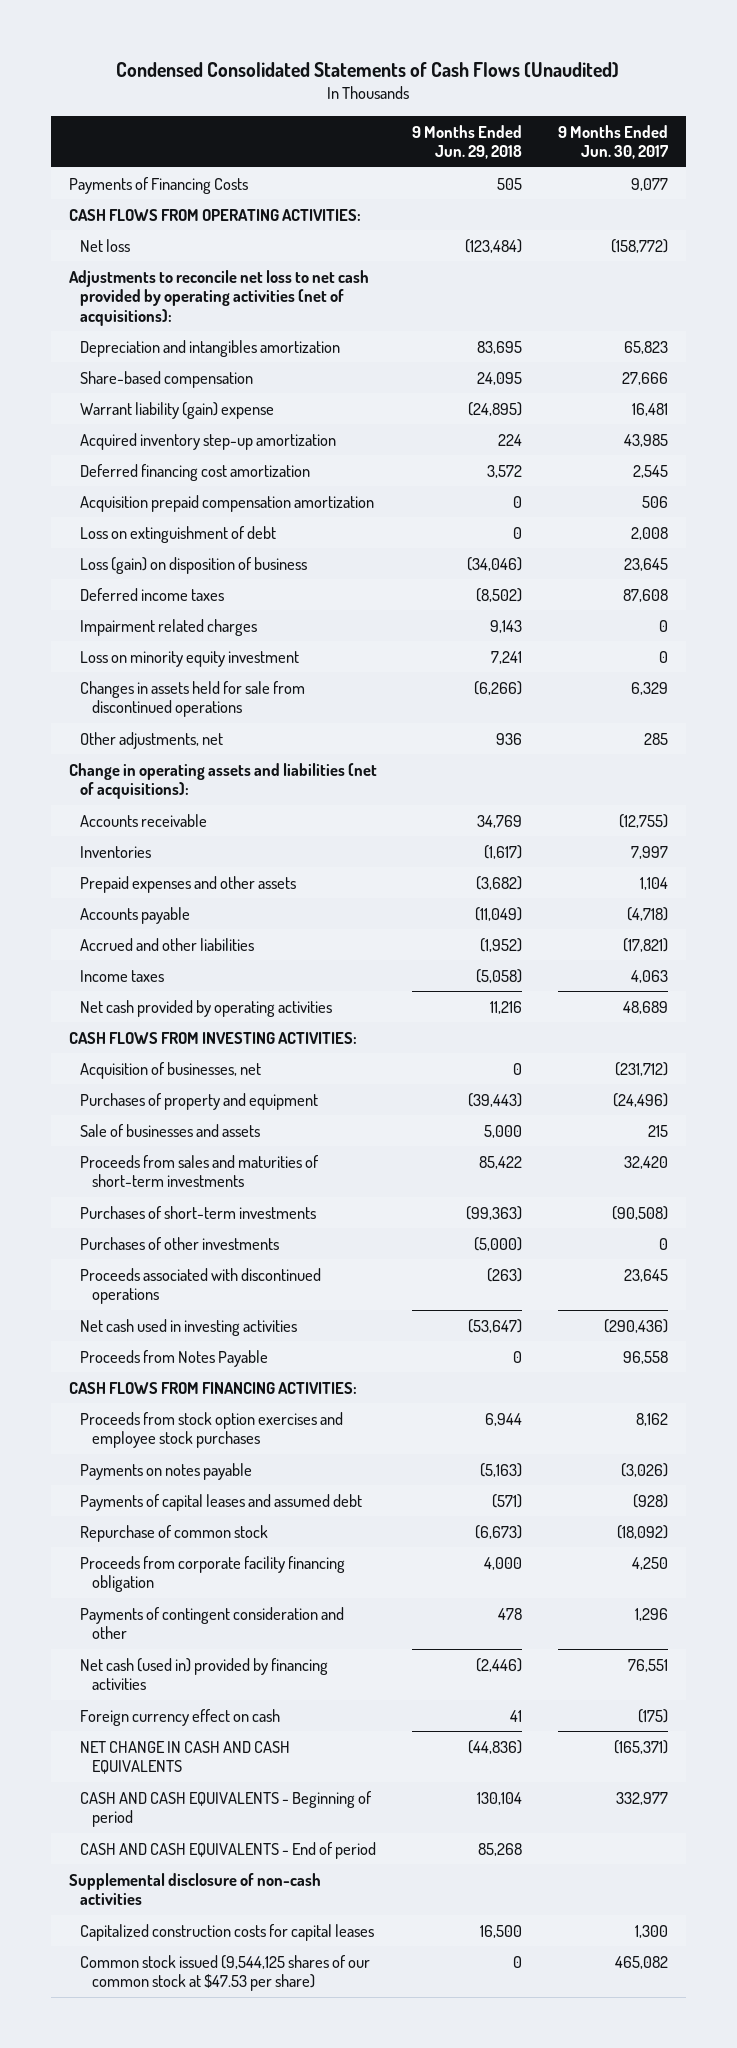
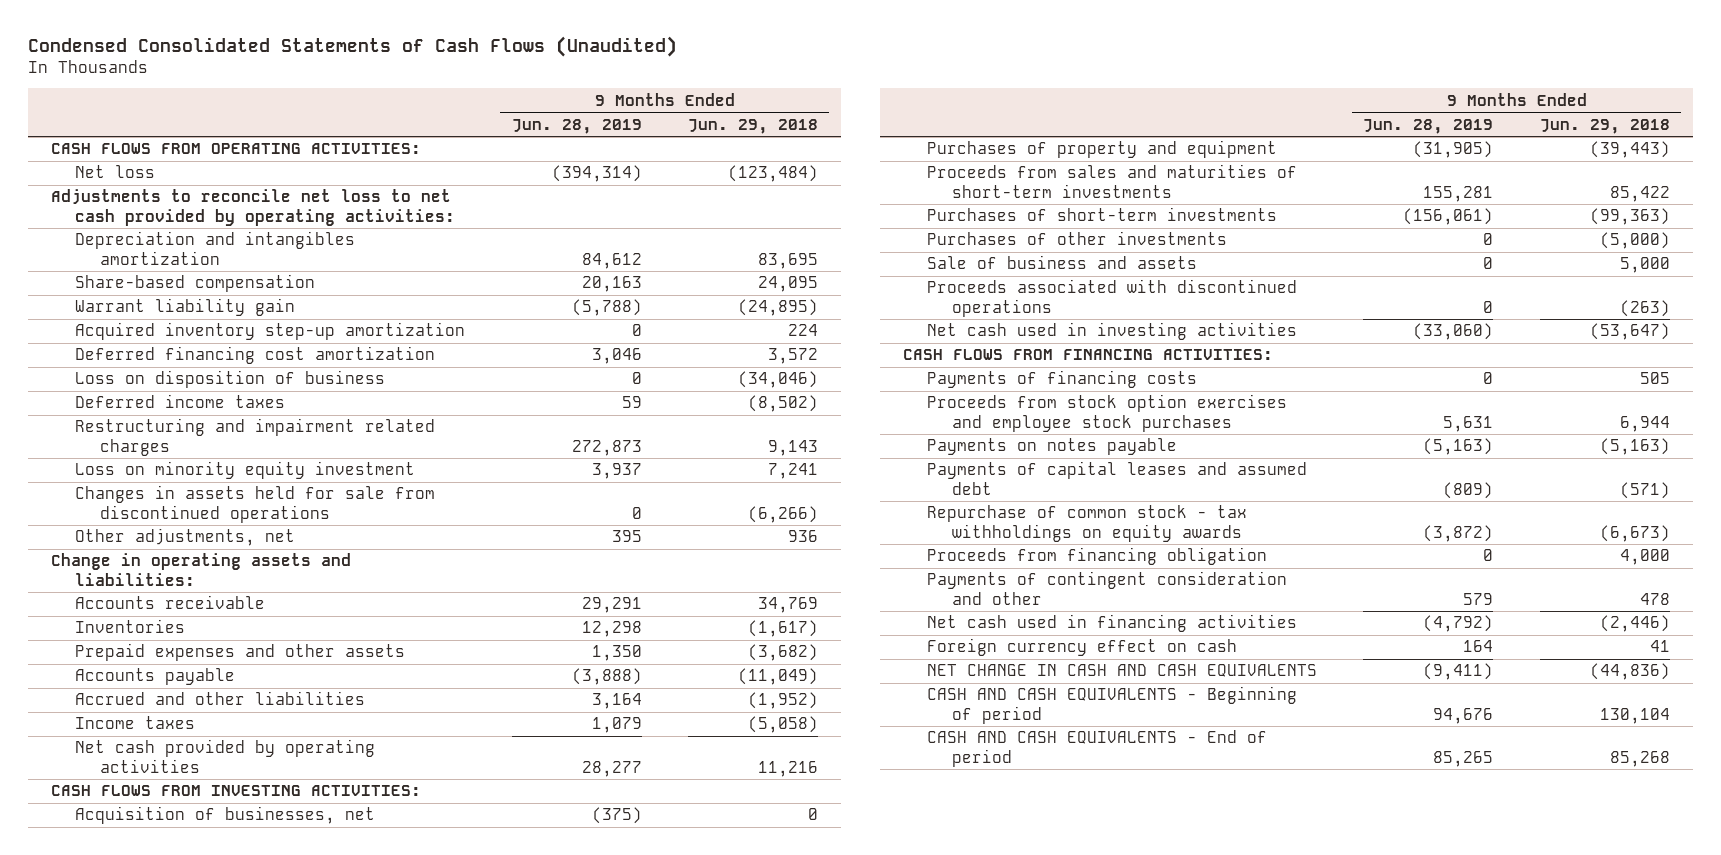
[557,124,669,160] 9 Months Ended Jun. 30, 2017 -> none
none -> [511,118,642,134] Jun. 28, 2019
[68,176,248,194] Payments of Financing Costs -> none
[68,269,369,326] Adjustments to reconcile net loss to net cash provided by operating activities (net of acquisitions): -> [51,189,456,226] Adjustments to reconcile net loss to net cash provided by operating activities:
[80,401,275,419] Warrant liability (gain) expense -> [75,298,296,317] Warrant liability gain
[80,494,375,512] Acquisition prepaid compensation amortization -> none
[80,525,277,543] Loss on extinguishment of debt -> none
[80,556,308,574] Loss (gain) on disposition of business -> [75,370,386,389] Loss on disposition of business
[80,618,258,636] Impairment related charges -> [75,418,436,456] Restructuring and impairment related charges
[68,762,377,800] Change in operating assets and liabilities (net of acquisitions): -> [51,553,352,586] Change in operating assets and liabilities:
[80,1123,261,1137] Sale of businesses and assets -> none
none -> [927,255,1198,270] Sale of business and assets
[80,1349,269,1367] Proceeds from Notes Payable -> none
none -> [927,370,1198,389] Payments of financing costs
[80,1524,269,1542] Repurchase of common stock -> [927,505,1248,542] Repurchase of common stock - tax withholdings on equity awards
[80,1555,346,1593] Proceeds from corporate facility financing obligation -> [927,547,1268,566] Proceeds from financing obligation
[80,1657,329,1691] Net cash (used in) provided by financing activities -> [927,614,1298,633] Net cash used in financing activities
[68,1872,321,1906] Supplemental disclosure of non-cash activities -> none
[80,1923,375,1941] Capitalized construction costs for capital leases -> none
[80,1954,371,1992] Common stock issued (9,544,125 shares of our common stock at $47.53 per share) -> none

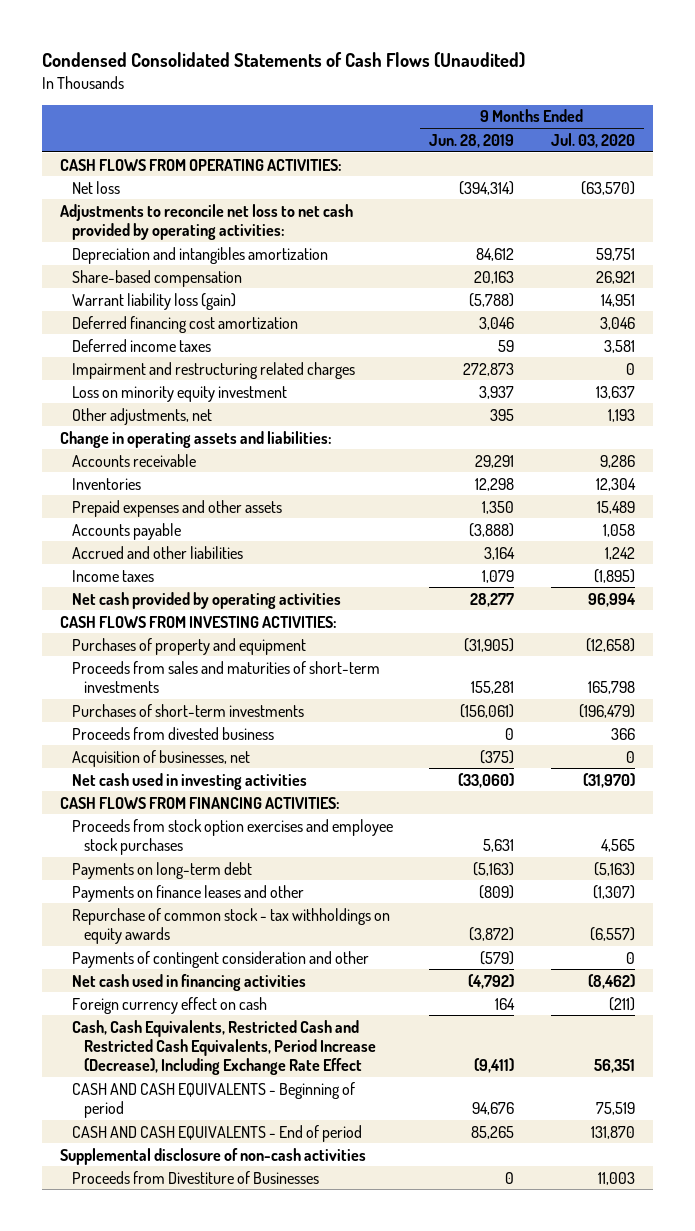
[687,118,818,134] Jun. 29, 2018 -> none
none -> [550,132,635,148] Jul. 03, 2020
[75,322,466,341] Acquired inventory step-up amortization -> none
[75,298,296,317] Warrant liability gain -> [72,292,237,310] Warrant liability loss (gain)
[75,370,386,389] Loss on disposition of business -> none
[75,418,436,456] Restructuring and impairment related charges -> [72,361,356,379] Impairment and restructuring related charges
[75,485,436,523] Changes in assets held for sale from discontinued operations -> none
[927,231,1228,246] Purchases of other investments -> none
[927,255,1198,270] Sale of business and assets -> none
[927,279,1298,317] Proceeds associated with discontinued operations -> none
none -> [72,726,275,740] Proceeds from divested business
[75,806,376,825] Acquisition of businesses, net -> [72,749,251,767] Acquisition of businesses, net
[927,370,1198,389] Payments of financing costs -> none
[927,461,1308,495] Payments of capital leases and assumed debt -> none
[927,438,1178,456] Payments on notes payable -> [72,861,253,879] Payments on long-term debt
none -> [72,884,305,902] Payments on finance leases and other
[927,547,1268,566] Proceeds from financing obligation -> none
[1463,592,1494,605] 579 -> [480,950,515,965] (579)
[927,664,1318,678] NET CHANGE IN CASH AND CASH EQUIVALENTS -> [72,1019,376,1075] Cash, Cash Equivalents, Restricted Cash and Restricted Cash Equivalents, Period Increase (Decrease), Including Exchange Rate Effect
none -> [60,1147,367,1165] Supplemental disclosure of non-cash activities
none -> [72,1170,320,1184] Proceeds from Divestiture of Businesses

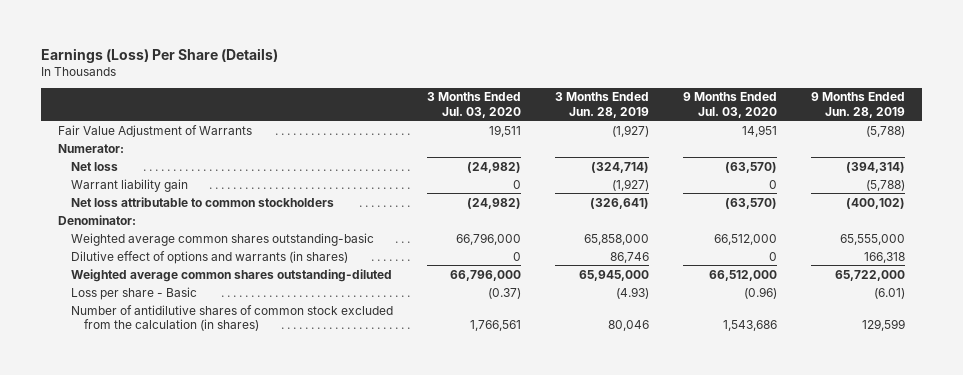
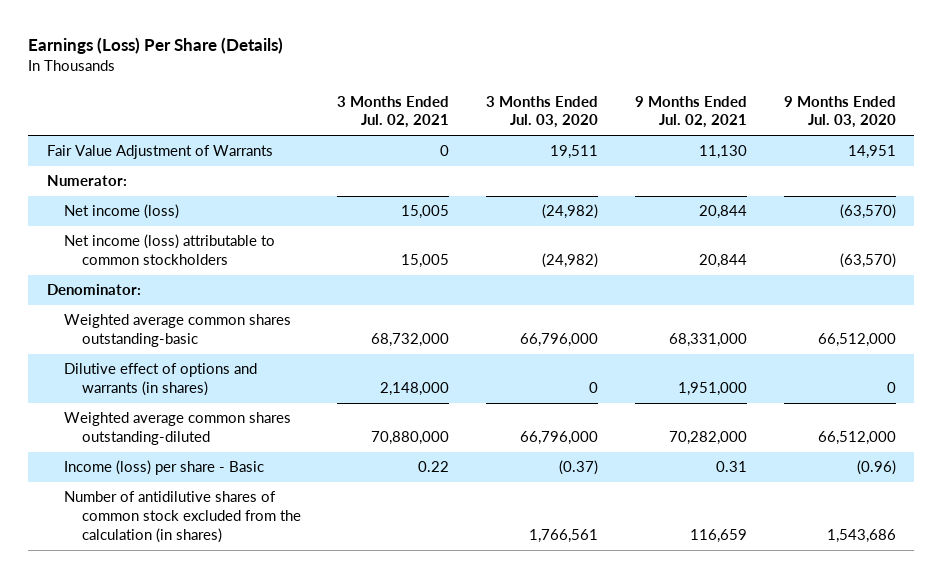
[554,92,649,118] 3 Months Ended Jun. 28, 2019 -> none
[810,92,905,118] 9 Months Ended Jun. 28, 2019 -> none
none -> [337,95,450,129] 3 Months Ended Jul. 02, 2021
none -> [634,95,747,129] 9 Months Ended Jul. 02, 2021
[70,178,188,192] Warrant liability gain -> none
[70,161,118,171] Net loss -> [64,204,180,220] Net income (loss)
[70,196,334,207] Net loss attributable to common stockholders -> [64,234,276,266] Net income (loss) attributable to common stockholders
[70,286,197,300] Loss per share - Basic -> [64,460,265,476] Income (loss) per share - Basic

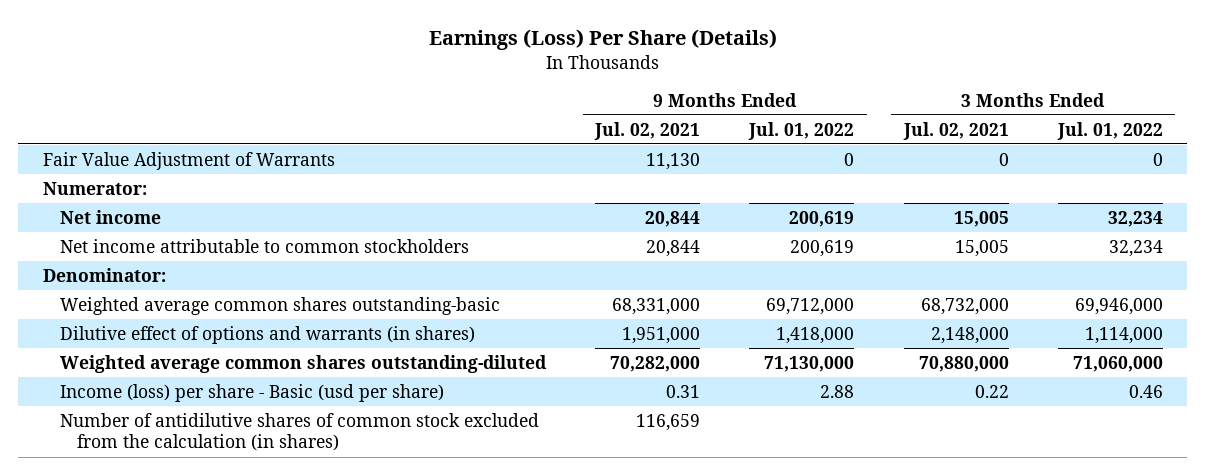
[486,95,599,129] 3 Months Ended Jul. 03, 2020 -> none
[783,95,896,129] 9 Months Ended Jul. 03, 2020 -> none
none -> [748,121,855,140] Jul. 01, 2022
none -> [1056,121,1163,140] Jul. 01, 2022
[64,204,180,220] Net income (loss) -> [59,209,161,224] Net income
[64,234,276,266] Net income (loss) attributable to common stockholders -> [59,238,469,253] Net income attributable to common stockholders
[64,460,265,476] Income (loss) per share - Basic -> [59,383,444,402] Income (loss) per share - Basic (usd per share)

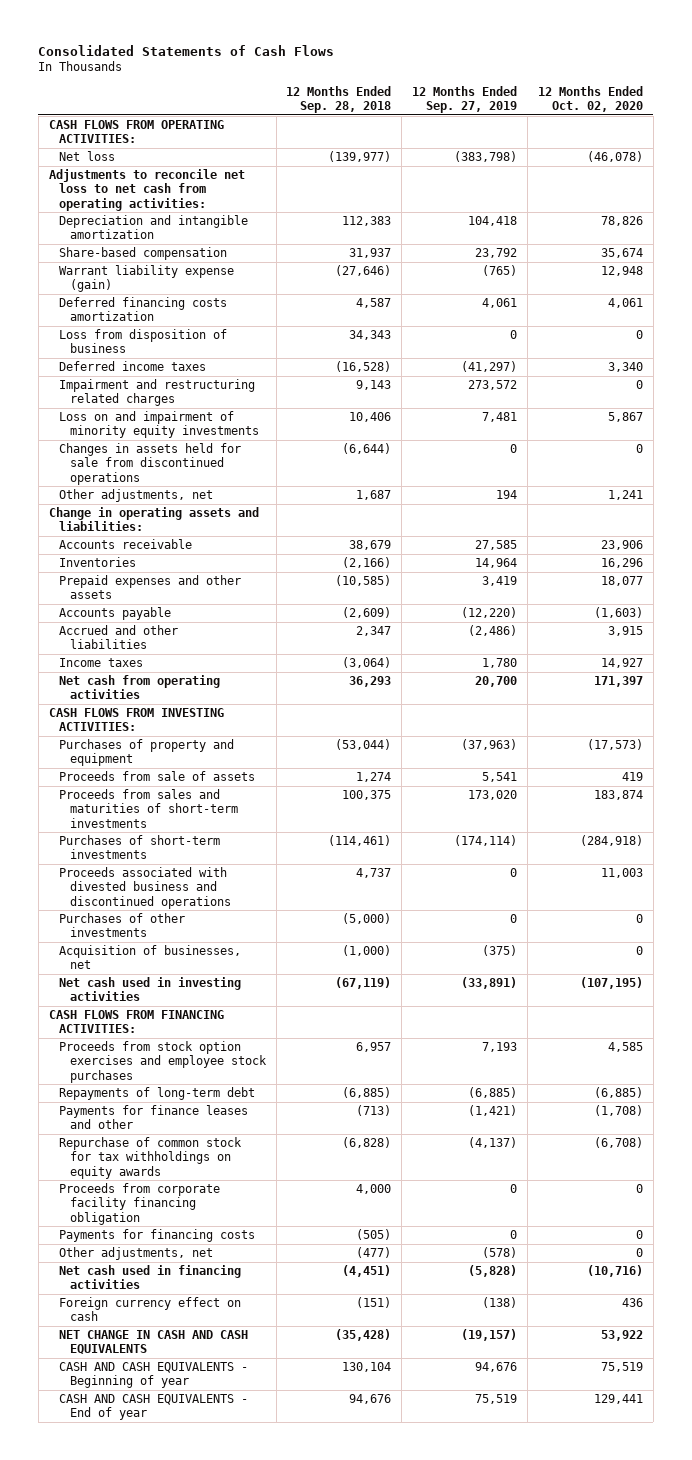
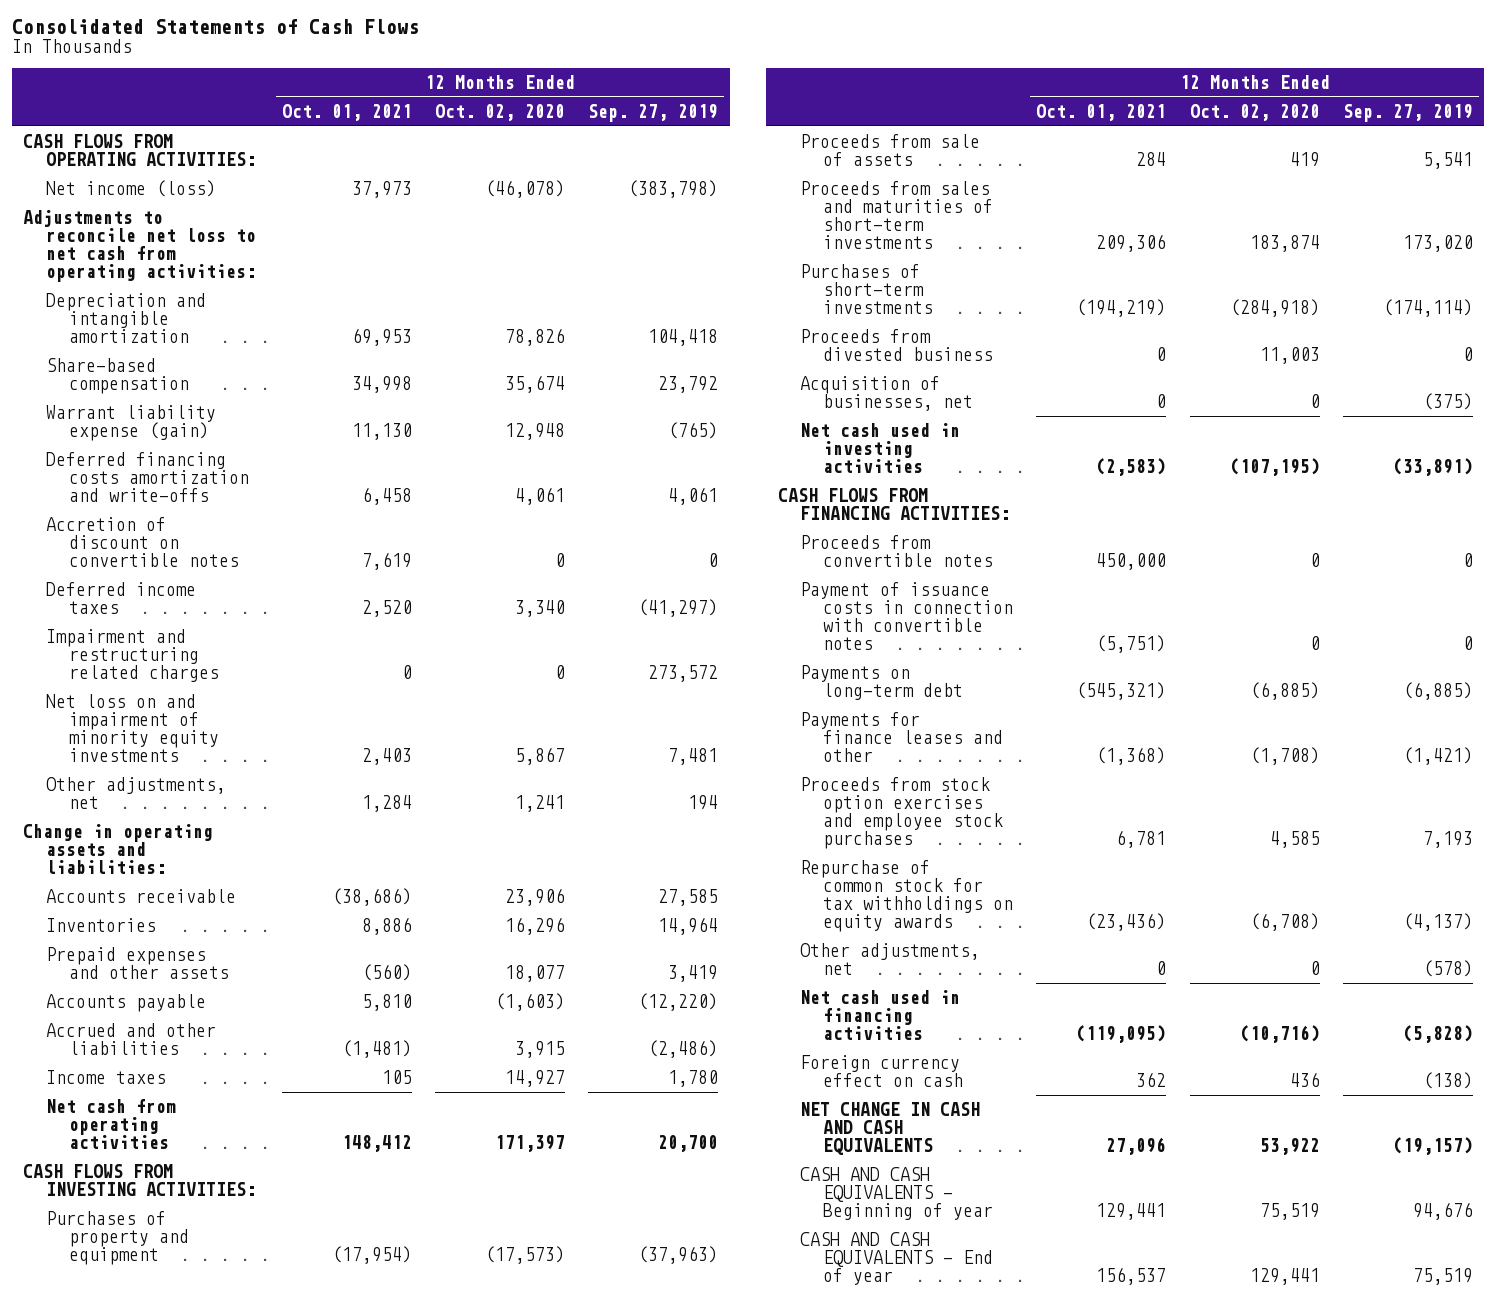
[286,85,392,113] 12 Months Ended Sep. 28, 2018 -> none
none -> [281,103,412,121] Oct. 01, 2021
[59,151,116,162] Net loss -> [45,180,216,198] Net income (loss)
[59,329,228,354] Loss from disposition of business -> none
[59,297,228,322] Deferred financing costs amortization -> [45,452,249,503] Deferred financing costs amortization and write-offs
none -> [45,517,239,568] Accretion of discount on convertible notes
[59,443,242,485] Changes in assets held for sale from discontinued operations -> none
[59,411,259,439] Loss on and impairment of minority equity investments -> [45,694,219,763] Net loss on and impairment of minority equity investments
[59,913,186,938] Purchases of other investments -> none
[59,867,231,909] Proceeds associated with divested business and discontinued operations -> [800,329,993,362] Proceeds from divested business
none -> [800,535,993,568] Proceeds from convertible notes
none -> [800,582,1013,651] Payment of issuance costs in connection with convertible notes
[59,1087,256,1101] Repayments of long-term debt -> [800,665,963,701] Payments on long-term debt
[59,1041,267,1083] Proceeds from stock option exercises and employee stock purchases -> [800,777,1003,850] Proceeds from stock option exercises and employee stock purchases
[59,1183,221,1225] Proceeds from corporate facility financing obligation -> none
[59,1229,256,1243] Payments for financing costs -> none

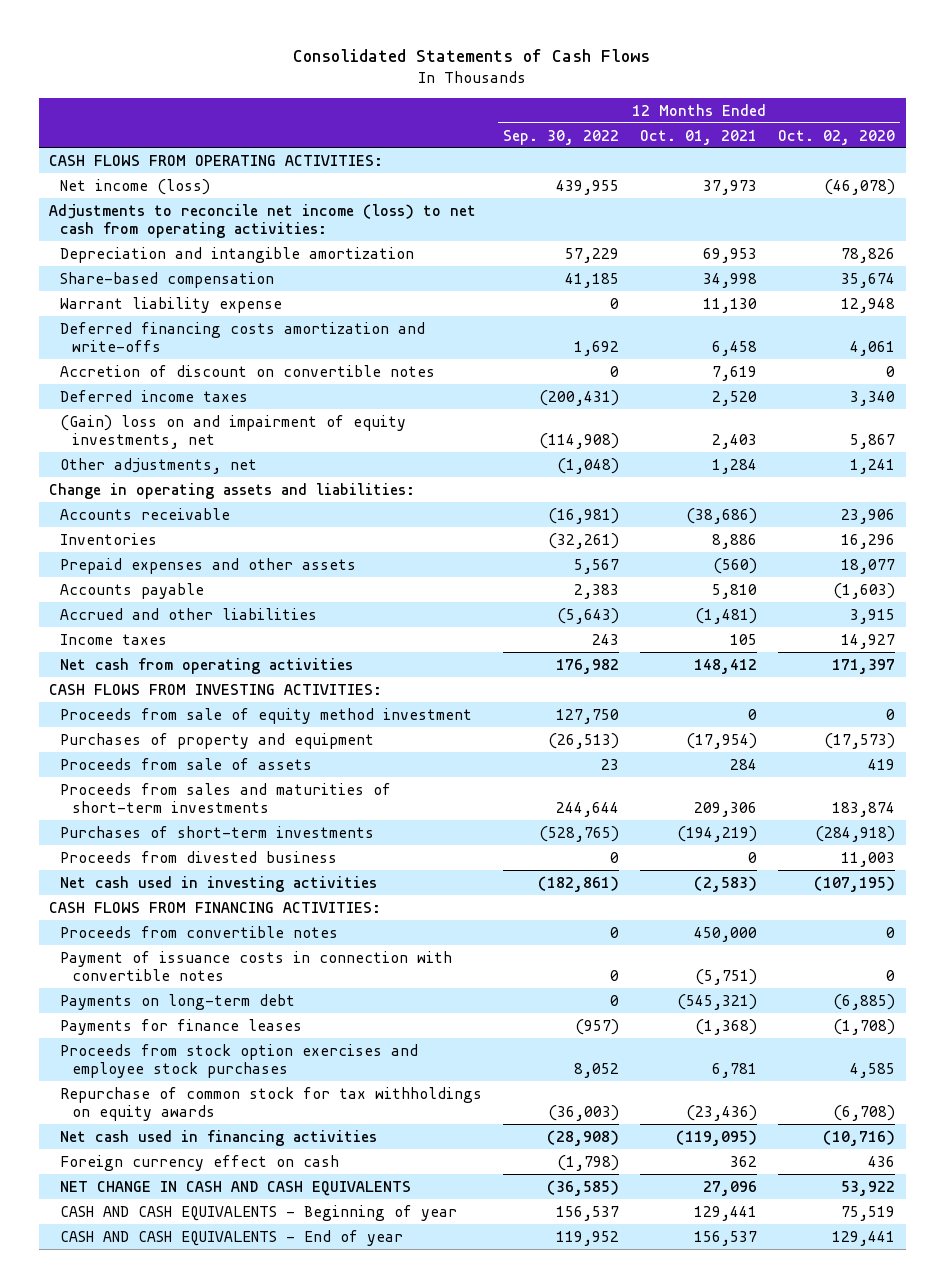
[588,103,719,122] Sep. 27, 2019 -> none
none -> [503,129,620,145] Sep. 30, 2022
[23,210,256,283] Adjustments to reconcile net loss to net cash from operating activities: -> [49,203,477,238] Adjustments to reconcile net income (loss) to net cash from operating activities:
[45,405,216,442] Warrant liability expense (gain) -> [60,296,283,313] Warrant liability expense
[45,629,219,683] Impairment and restructuring related charges -> none
[45,694,219,763] Net loss on and impairment of minority equity investments -> [60,414,407,449] (Gain) loss on and impairment of equity investments, net
none -> [60,707,473,724] Proceeds from sale of equity method investment
[800,376,973,412] Acquisition of businesses, net -> none
[800,712,1003,763] Payments for finance leases and other -> [60,1018,303,1035] Payments for finance leases
[800,943,981,976] Other adjustments, net -> none

